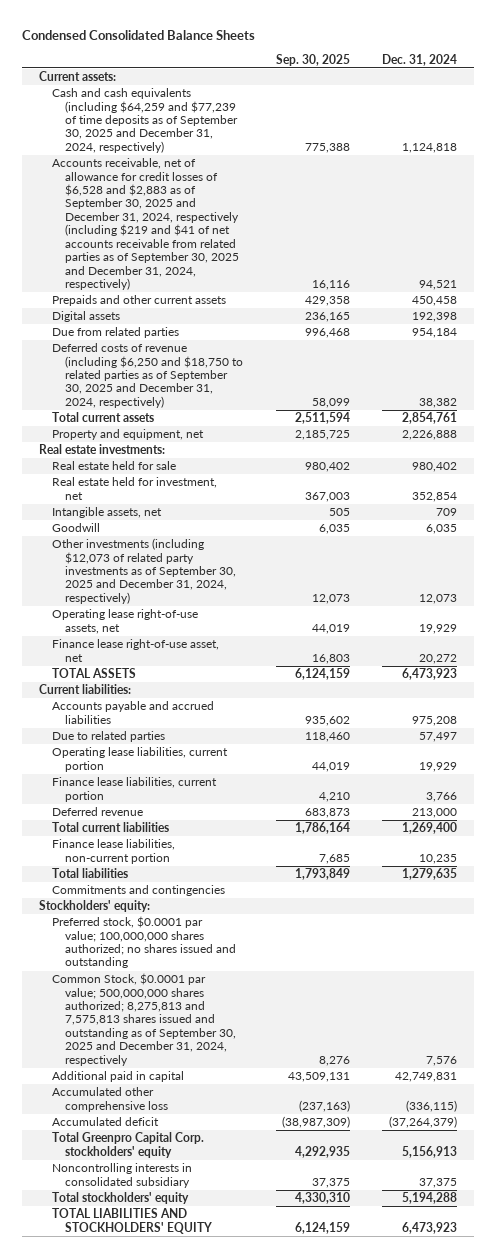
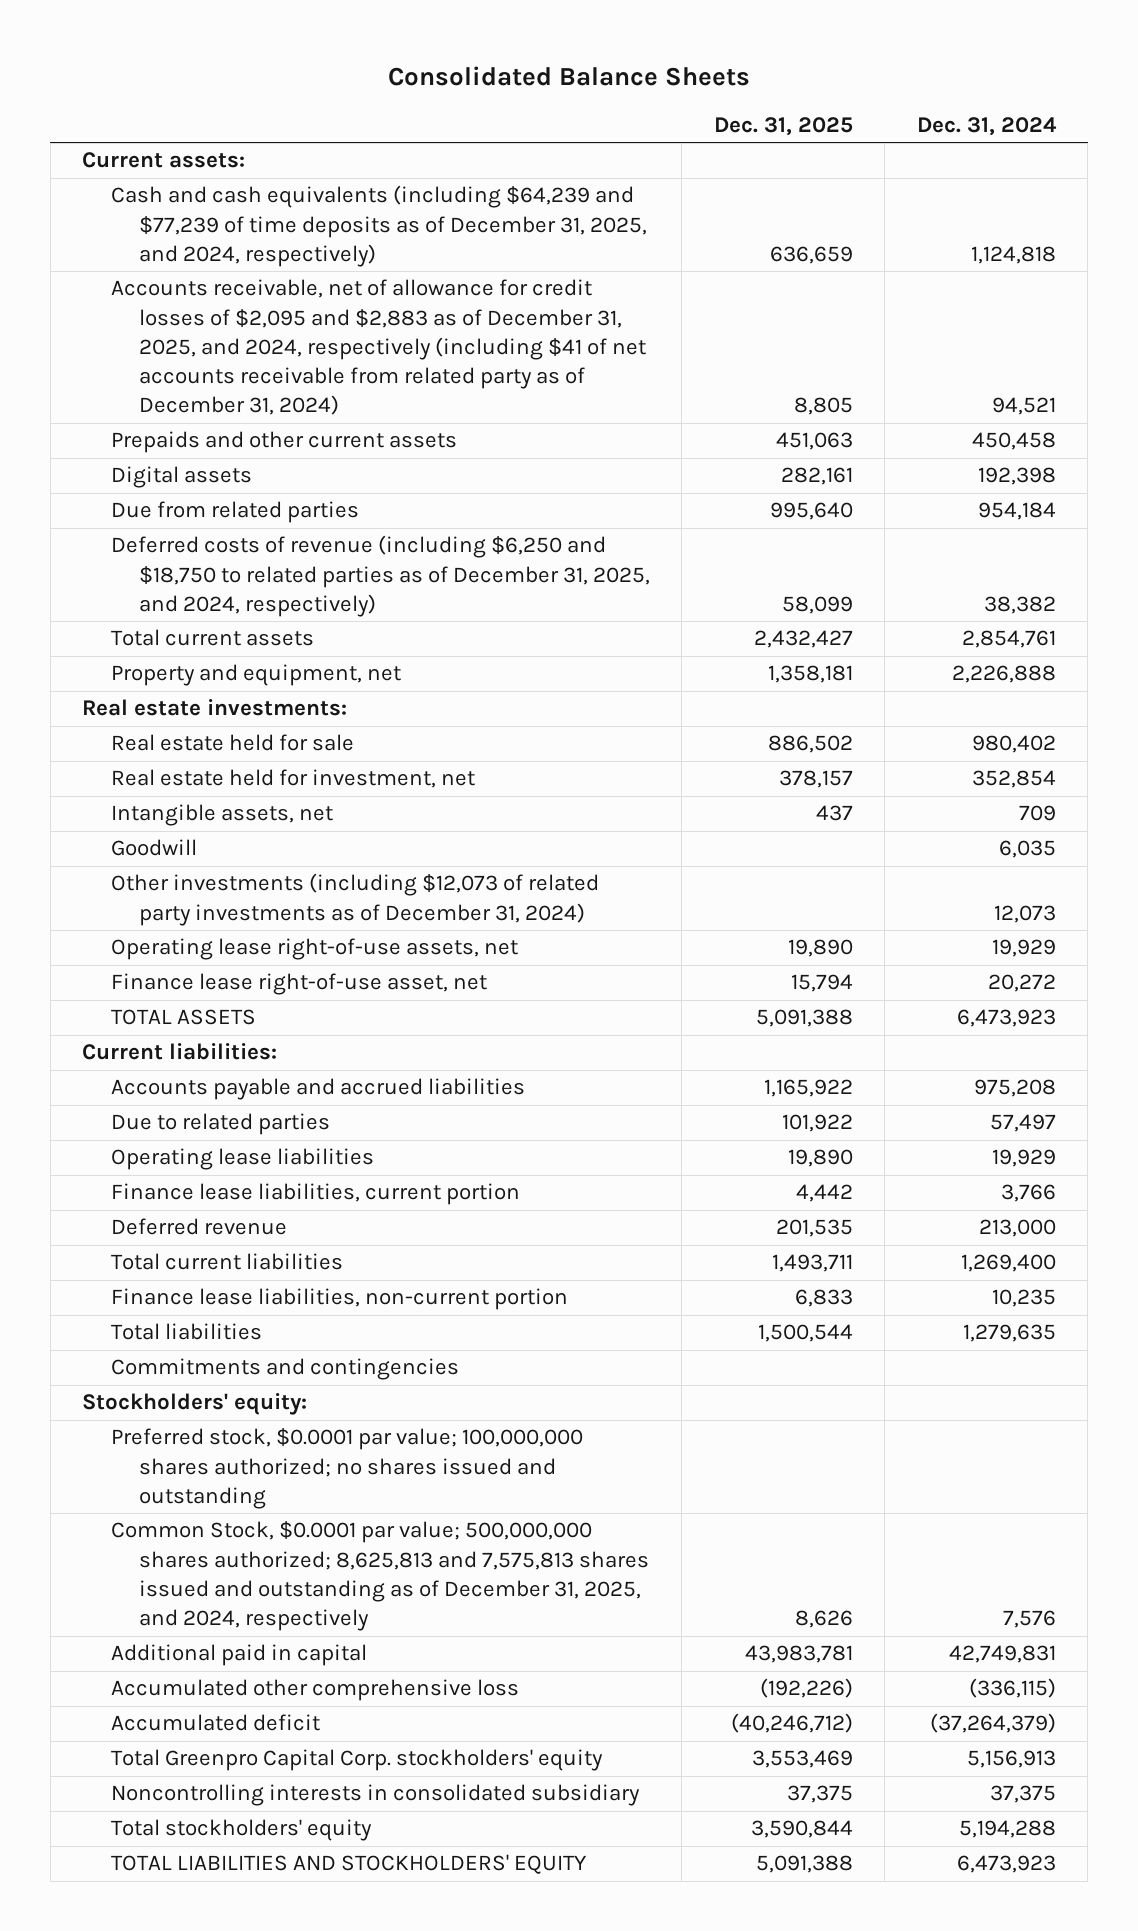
[22,30,256,41] Condensed Consolidated Balance Sheets -> [387,66,750,87] Consolidated Balance Sheets
[275,53,350,66] Sep. 30, 2025 -> none
none -> [713,117,853,137] Dec. 31, 2025
[51,88,238,153] Cash and cash equivalents (including $64,259 and $77,239 of time deposits as of September 30, 2025 and December 31, 2024, respectively) -> [110,185,647,267] Cash and cash equivalents (including $64,239 and $77,239 of time deposits as of December 31, 2025, and 2024, respectively)
[51,158,239,290] Accounts receivable, net of allowance for credit losses of $6,528 and $2,883 as of September 30, 2025 and December 31, 2024, respectively (including $219 and $41 of net accounts receivable from related parties as of September 30, 2025 and December 31, 2024, respectively) -> [110,279,646,416] Accounts receivable, net of allowance for credit losses of $2,095 and $2,883 as of December 31, 2025, and 2024, respectively (including $41 of net accounts receivable from related party as of December 31, 2024)
[51,343,243,408] Deferred costs of revenue (including $6,250 and $18,750 to related parties as of September 30, 2025 and December 31, 2024, respectively) -> [110,535,650,617] Deferred costs of revenue (including $6,250 and $18,750 to related parties as of December 31, 2025, and 2024, respectively)
[51,538,236,604] Other investments (including $12,073 of related party investments as of September 30, 2025 and December 31, 2024, respectively) -> [110,873,599,926] Other investments (including $12,073 of related party investments as of December 31, 2024)
[51,747,228,772] Operating lease liabilities, current portion -> [110,1148,374,1171] Operating lease liabilities
[51,973,236,1066] Common Stock, $0.0001 par value; 500,000,000 shares authorized; 8,275,813 and 7,575,813 shares issued and outstanding as of September 30, 2025 and December 31, 2024, respectively -> [110,1521,649,1632] Common Stock, $0.0001 par value; 500,000,000 shares authorized; 8,625,813 and 7,575,813 shares issued and outstanding as of December 31, 2025, and 2024, respectively

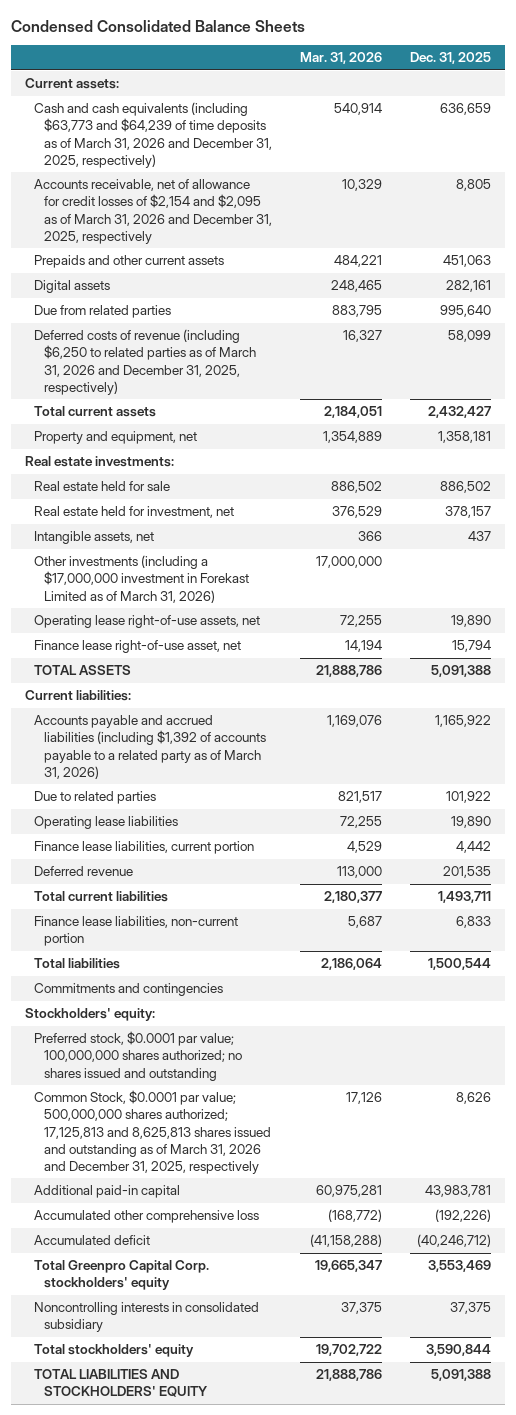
[387,66,750,87] Consolidated Balance Sheets -> [10,19,305,32] Condensed Consolidated Balance Sheets
[916,117,1057,137] Dec. 31, 2024 -> none
none -> [299,52,382,65] Mar. 31, 2026
[110,185,647,267] Cash and cash equivalents (including $64,239 and $77,239 of time deposits as of December 31, 2025, and 2024, respectively) -> [34,102,272,168] Cash and cash equivalents (including $63,773 and $64,239 of time deposits as of March 31, 2026 and December 31, 2025, respectively)
[110,279,646,416] Accounts receivable, net of allowance for credit losses of $2,095 and $2,883 as of December 31, 2025, and 2024, respectively (including $41 of net accounts receivable from related party as of December 31, 2024) -> [34,179,272,244] Accounts receivable, net of allowance for credit losses of $2,154 and $2,095 as of March 31, 2026 and December 31, 2025, respectively
[110,535,650,617] Deferred costs of revenue (including $6,250 and $18,750 to related parties as of December 31, 2025, and 2024, respectively) -> [34,329,256,395] Deferred costs of revenue (including $6,250 to related parties as of March 31, 2026 and December 31, 2025, respectively)
[110,839,197,857] Goodwill -> none
[110,873,599,926] Other investments (including $12,073 of related party investments as of December 31, 2024) -> [34,555,249,603] Other investments (including a $17,000,000 investment in Forekast Limited as of March 31, 2026)
[110,1078,525,1101] Accounts payable and accrued liabilities -> [34,715,266,779] Accounts payable and accrued liabilities (including $1,392 of accounts payable to a related party as of March 31, 2026)
[110,1521,649,1632] Common Stock, $0.0001 par value; 500,000,000 shares authorized; 8,625,813 and 7,575,813 shares issued and outstanding as of December 31, 2025, and 2024, respectively -> [34,1090,271,1174] Common Stock, $0.0001 par value; 500,000,000 shares authorized; 17,125,813 and 8,625,813 shares issued and outstanding as of March 31, 2026 and December 31, 2025, respectively
[110,1644,367,1667] Additional paid in capital -> [34,1185,181,1199] Additional paid-in capital

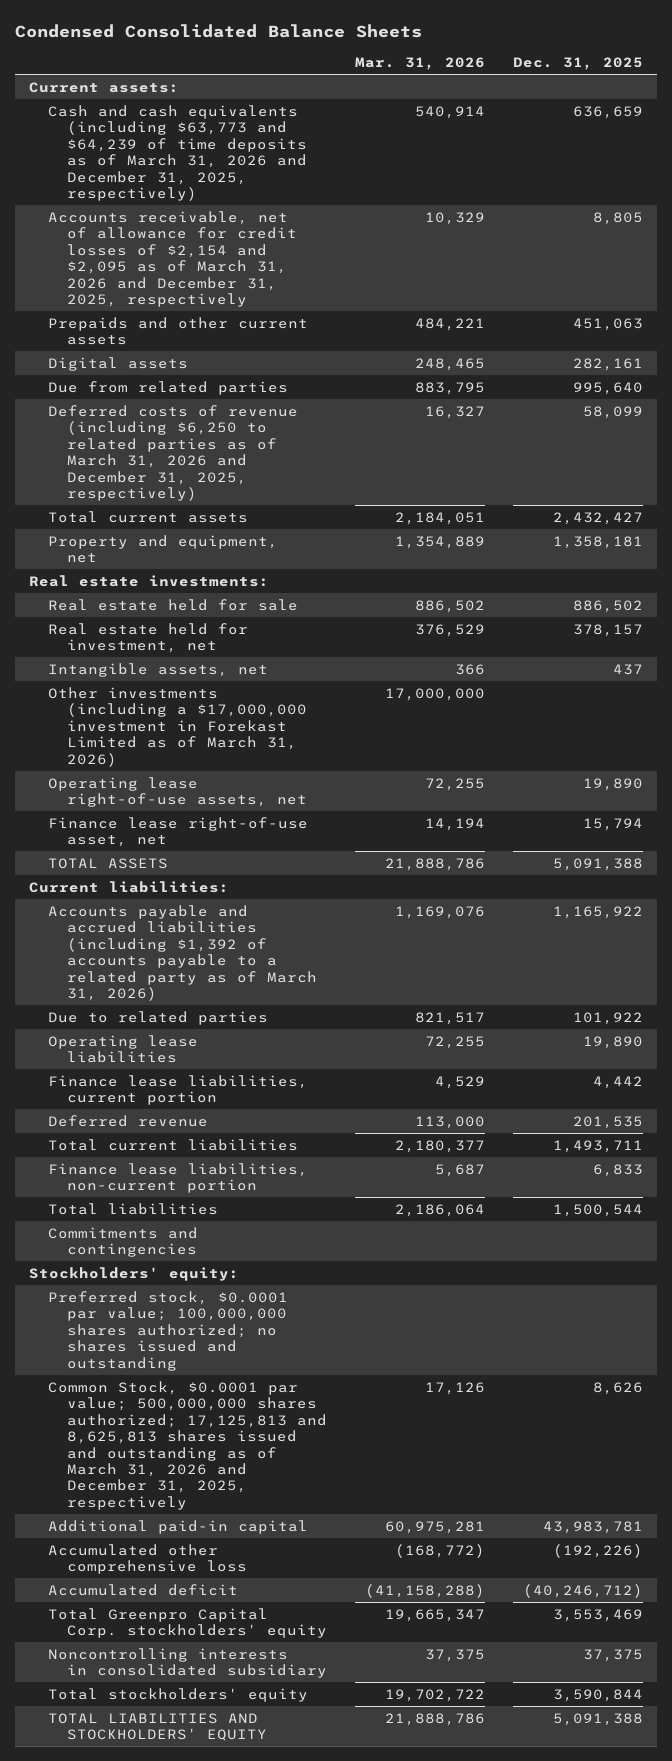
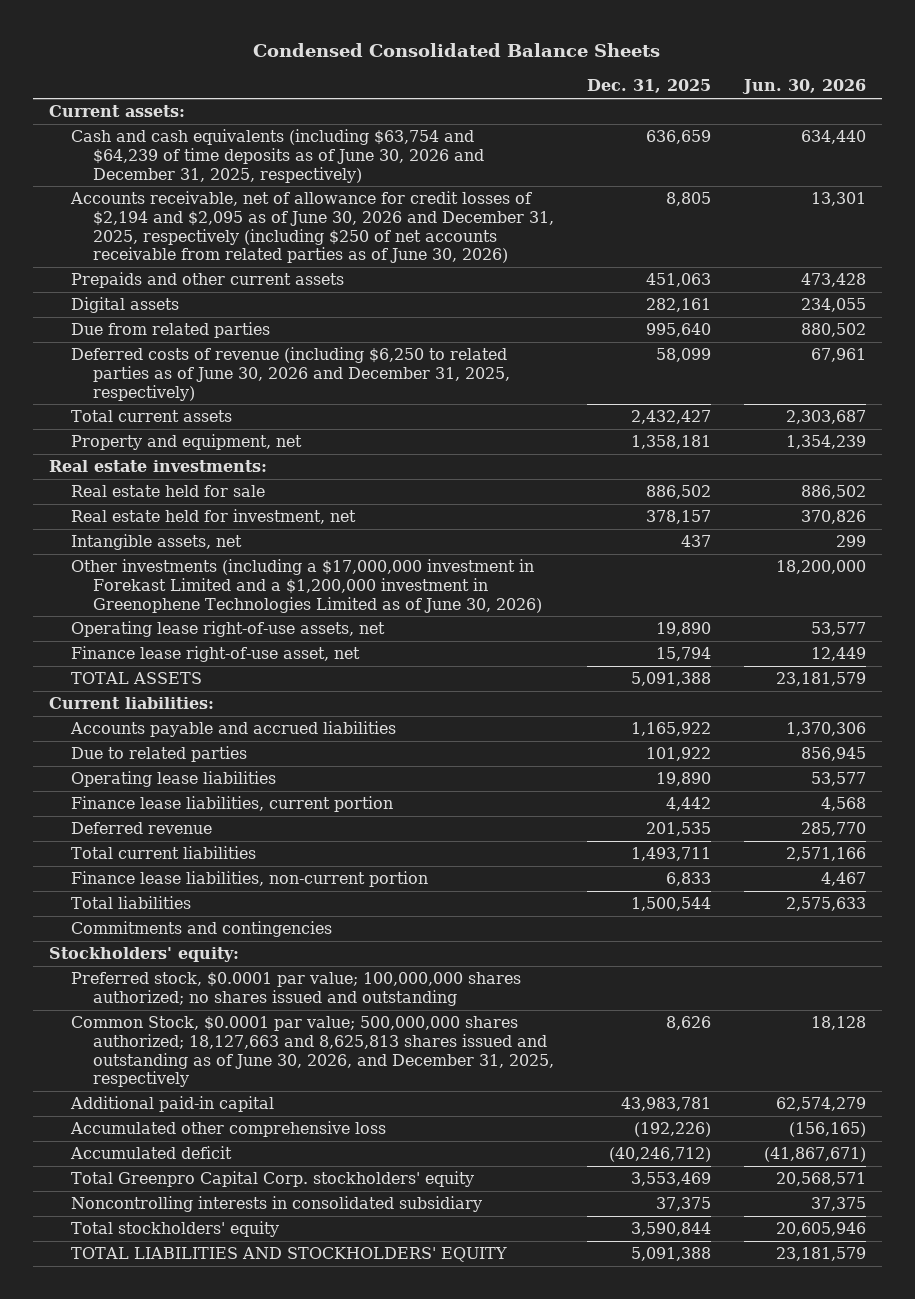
[355,57,486,71] Mar. 31, 2026 -> none
none -> [741,79,866,95] Jun. 30, 2026
[48,104,308,201] Cash and cash equivalents (including $63,773 and $64,239 of time deposits as of March 31, 2026 and December 31, 2025, respectively) -> [70,129,484,183] Cash and cash equivalents (including $63,754 and $64,239 of time deposits as of June 30, 2026 and December 31, 2025, respectively)
[48,210,298,307] Accounts receivable, net of allowance for credit losses of $2,154 and $2,095 as of March 31, 2026 and December 31, 2025, respectively -> [69,191,554,264] Accounts receivable, net of allowance for credit losses of $2,194 and $2,095 as of June 30, 2026 and December 31, 2025, respectively (including $250 of net accounts receivable from related parties as of June 30, 2026)
[48,404,299,501] Deferred costs of revenue (including $6,250 to related parties as of March 31, 2026 and December 31, 2025, respectively) -> [70,347,510,401] Deferred costs of revenue (including $6,250 to related parties as of June 30, 2026 and December 31, 2025, respectively)
[48,686,308,767] Other investments (including a $17,000,000 investment in Forekast Limited as of March 31, 2026) -> [70,559,542,613] Other investments (including a $17,000,000 investment in Forekast Limited and a $1,200,000 investment in Greenophene Technologies Limited as of June 30, 2026)
[48,904,318,1001] Accounts payable and accrued liabilities (including $1,392 of accounts payable to a related party as of March 31, 2026) -> [69,721,396,738] Accounts payable and accrued liabilities
[48,1380,328,1510] Common Stock, $0.0001 par value; 500,000,000 shares authorized; 17,125,813 and 8,625,813 shares issued and outstanding as of March 31, 2026 and December 31, 2025, respectively -> [70,1016,554,1088] Common Stock, $0.0001 par value; 500,000,000 shares authorized; 18,127,663 and 8,625,813 shares issued and outstanding as of June 30, 2026, and December 31, 2025, respectively

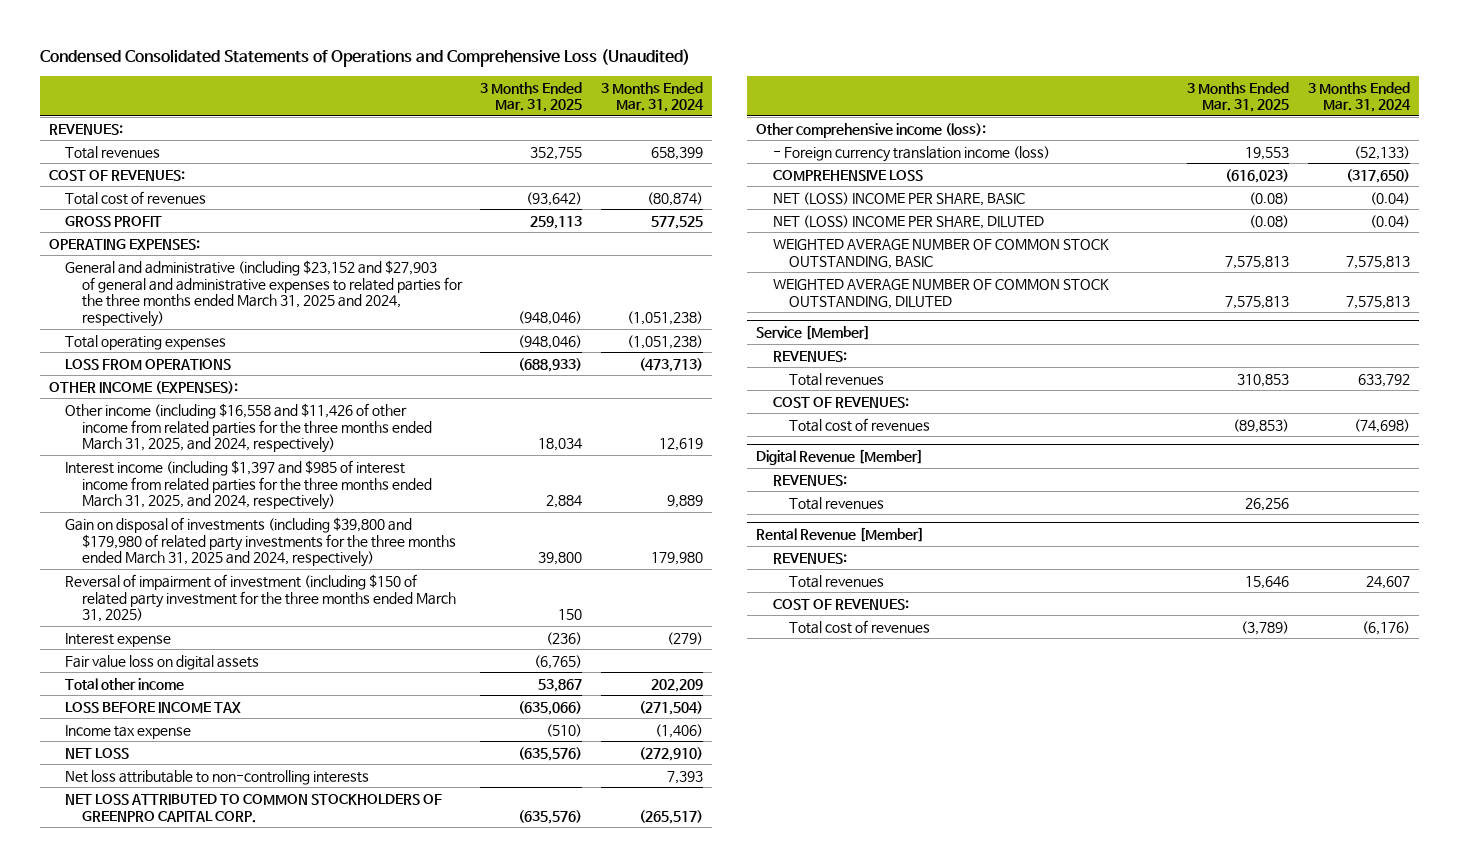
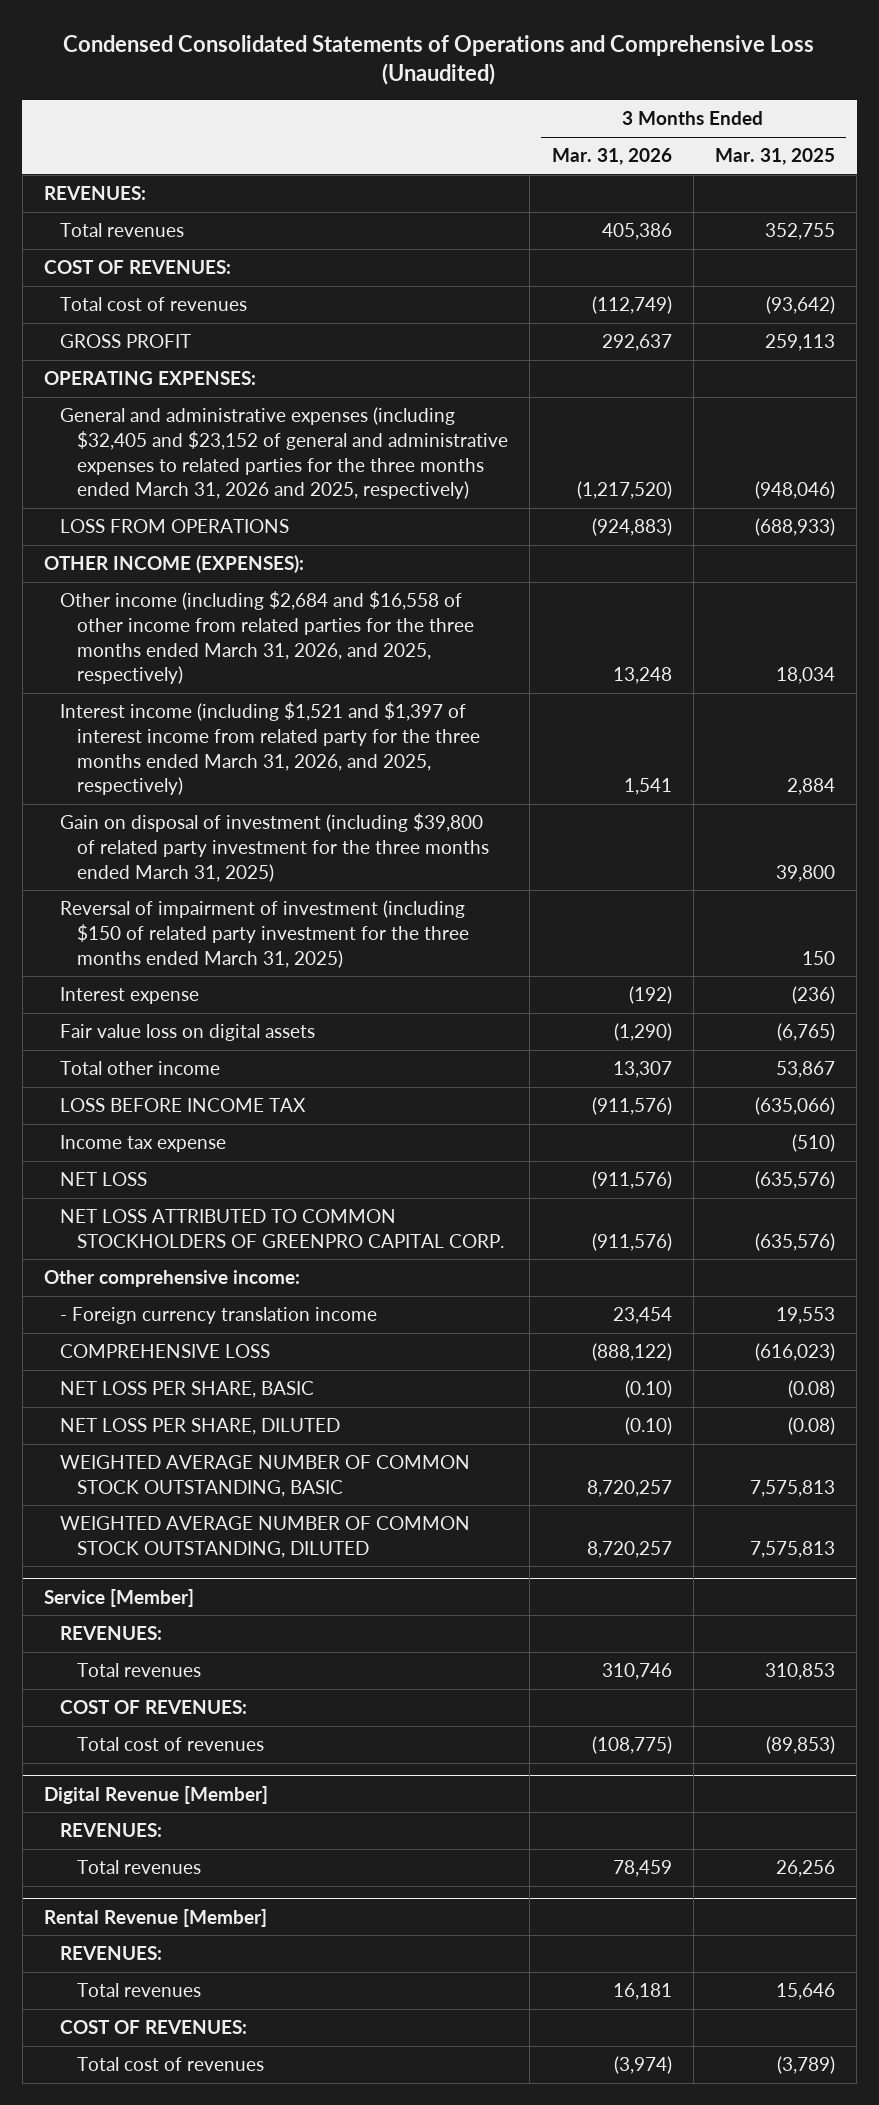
[600,81,704,113] 3 Months Ended Mar. 31, 2024 -> none
none -> [551,148,672,166] Mar. 31, 2026
[65,334,227,350] Total operating expenses -> none
[65,259,463,328] General and administrative (including $23,152 and $27,903 of general and administrative expenses to related parties for the three months ended March 31, 2025 and 2024, respectively) -> [60,407,509,500] General and administrative expenses (including $32,405 and $23,152 of general and administrative expenses to related parties for the three months ended March 31, 2026 and 2025, respectively)
[65,402,432,454] Other income (including $16,558 and $11,426 of other income from related parties for the three months ended March 31, 2025, and 2024, respectively) -> [60,591,475,685] Other income (including $2,684 and $16,558 of other income from related parties for the three months ended March 31, 2026, and 2025, respectively)
[65,459,432,511] Interest income (including $1,397 and $985 of interest income from related parties for the three months ended March 31, 2025, and 2024, respectively) -> [60,702,481,796] Interest income (including $1,521 and $1,397 of interest income from related party for the three months ended March 31, 2026, and 2025, respectively)
[65,516,456,568] Gain on disposal of investments (including $39,800 and $179,980 of related party investments for the three months ended March 31, 2025 and 2024, respectively) -> [60,813,490,882] Gain on disposal of investment (including $39,800 of related party investment for the three months ended March 31, 2025)
[65,769,370,785] Net loss attributable to non-controlling interests -> none
[756,122,987,138] Other comprehensive income (loss): -> [43,1270,300,1288] Other comprehensive income:
[772,145,1050,162] - Foreign currency translation income (loss) -> [60,1307,378,1325] - Foreign currency translation income
[772,191,1025,206] NET (LOSS) INCOME PER SHARE, BASIC -> [60,1381,315,1399] NET LOSS PER SHARE, BASIC
[772,214,1044,229] NET (LOSS) INCOME PER SHARE, DILUTED -> [60,1418,341,1436] NET LOSS PER SHARE, DILUTED

